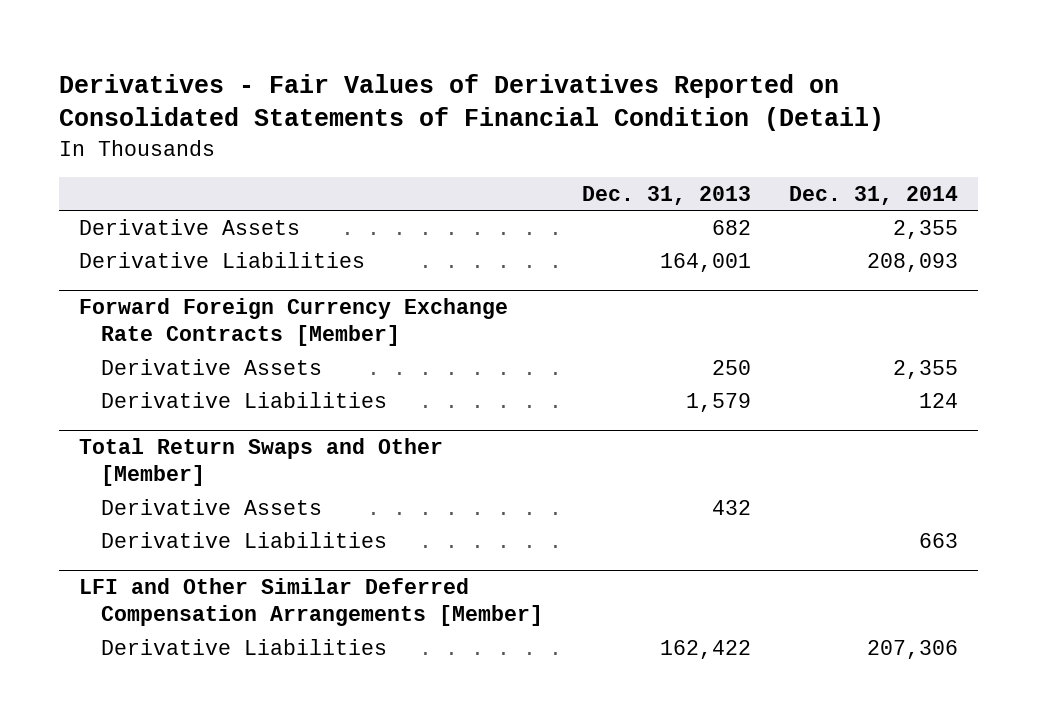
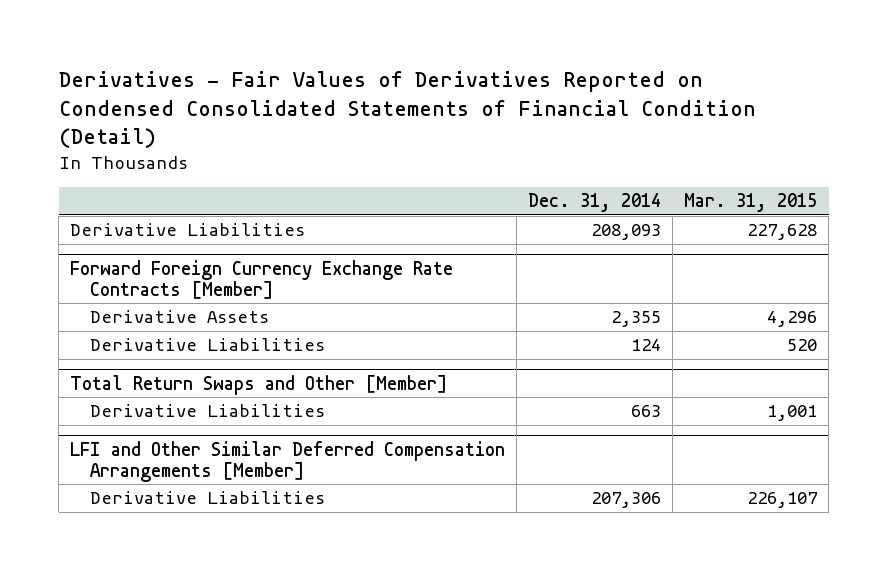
[59,73,885,132] Derivatives - Fair Values of Derivatives Reported on Consolidated Statements of Financial Condition (Detail) -> [58,71,756,149] Derivatives - Fair Values of Derivatives Reported on Condensed Consolidated Statements of Financial Condition (Detail)
[581,185,751,205] Dec. 31, 2013 -> none
none -> [684,193,818,213] Mar. 31, 2015
[78,218,300,235] Derivative Assets -> none
[100,498,322,515] Derivative Assets -> none

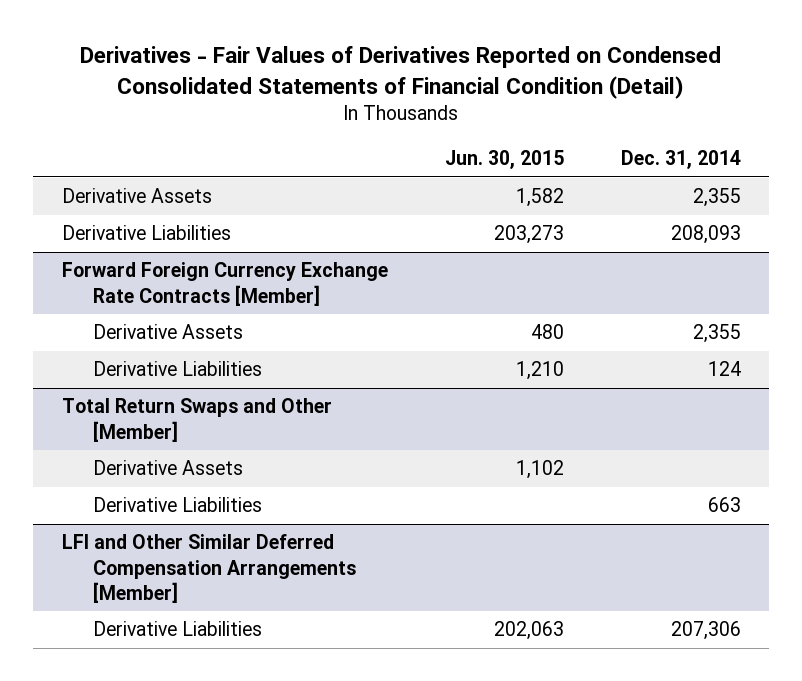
[684,193,818,213] Mar. 31, 2015 -> none
none -> [444,150,564,170] Jun. 30, 2015
none -> [61,188,212,204] Derivative Assets
none -> [92,460,243,476] Derivative Assets

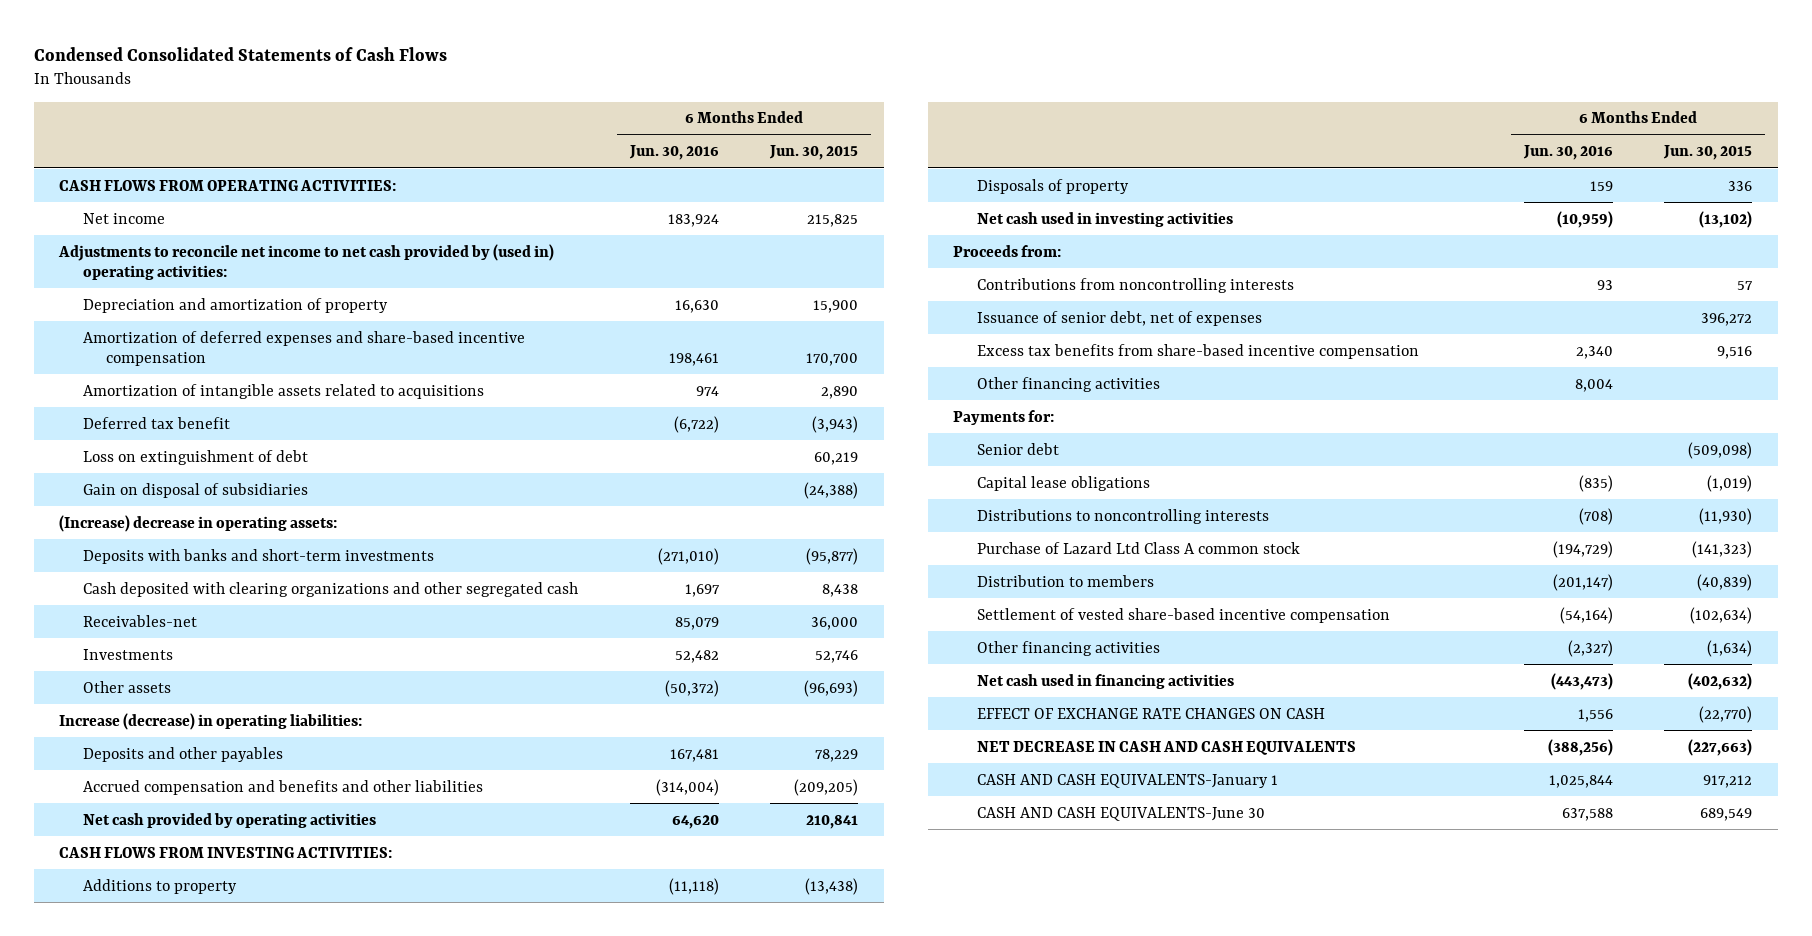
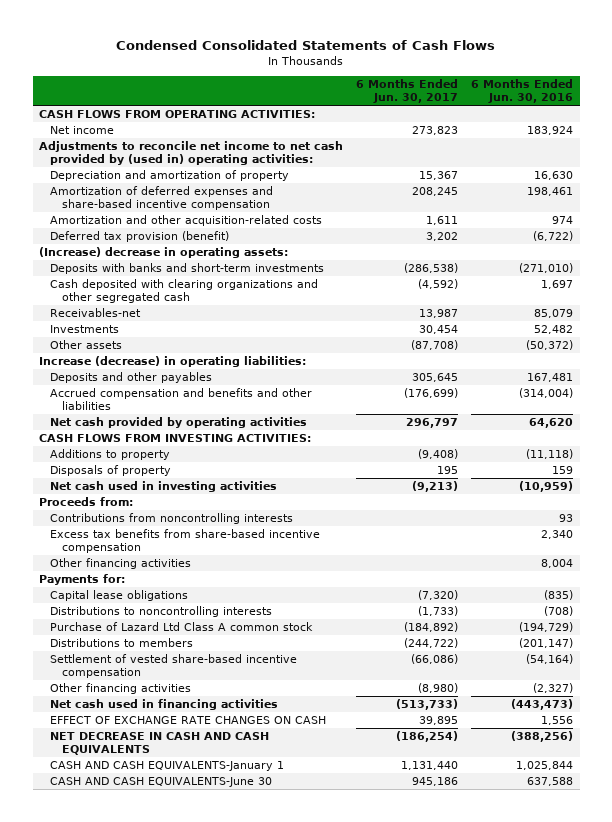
[769,145,859,161] Jun. 30, 2015 -> none
none -> [356,79,459,104] 6 Months Ended Jun. 30, 2017
[82,449,308,465] Loss on extinguishment of debt -> none
[82,482,308,498] Gain on disposal of subsidiaries -> none
[82,383,484,399] Amortization of intangible assets related to acquisitions -> [50,215,323,227] Amortization and other acquisition-related costs
[82,416,230,429] Deferred tax benefit -> [50,231,230,243] Deferred tax provision (benefit)
[976,310,1262,326] Issuance of senior debt, net of expenses -> none
[976,442,1059,455] Senior debt -> none
[976,574,1154,587] Distribution to members -> [50,638,194,648] Distributions to members

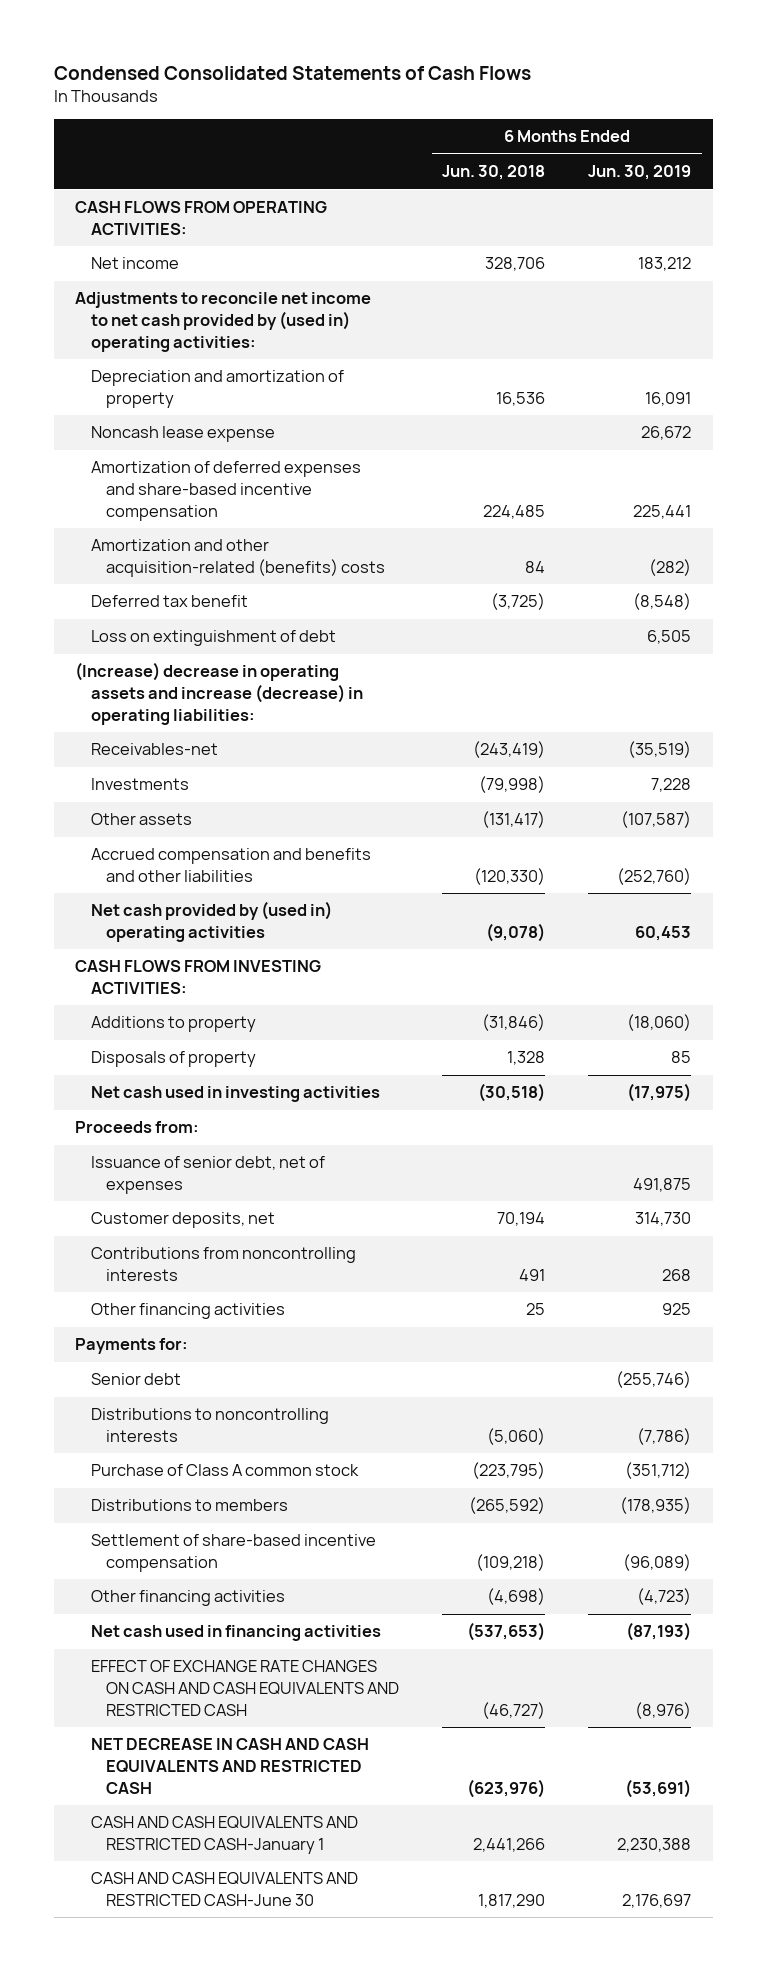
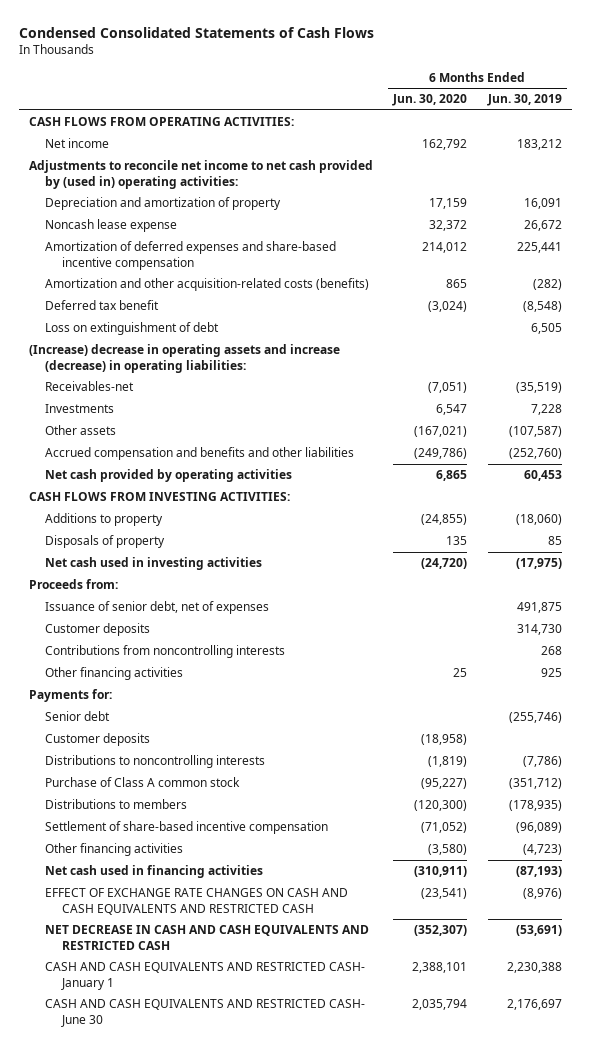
[442,165,546,181] Jun. 30, 2018 -> none
none -> [392,94,468,107] Jun. 30, 2020
[90,539,386,578] Amortization and other acquisition-related (benefits) costs -> [45,278,370,292] Amortization and other acquisition-related costs (benefits)
[90,901,332,943] Net cash provided by (used in) operating activities -> [45,469,293,483] Net cash provided by operating activities
[90,1212,275,1229] Customer deposits, net -> [45,623,151,637] Customer deposits
none -> [45,733,151,747] Customer deposits
[90,1816,358,1855] CASH AND CASH EQUIVALENTS AND RESTRICTED CASH-January 1 -> [45,962,366,990] CASH AND CASH EQUIVALENTS AND RESTRICTED CASH- January 1
[90,1872,358,1907] CASH AND CASH EQUIVALENTS AND RESTRICTED CASH-June 30 -> [45,999,366,1027] CASH AND CASH EQUIVALENTS AND RESTRICTED CASH- June 30

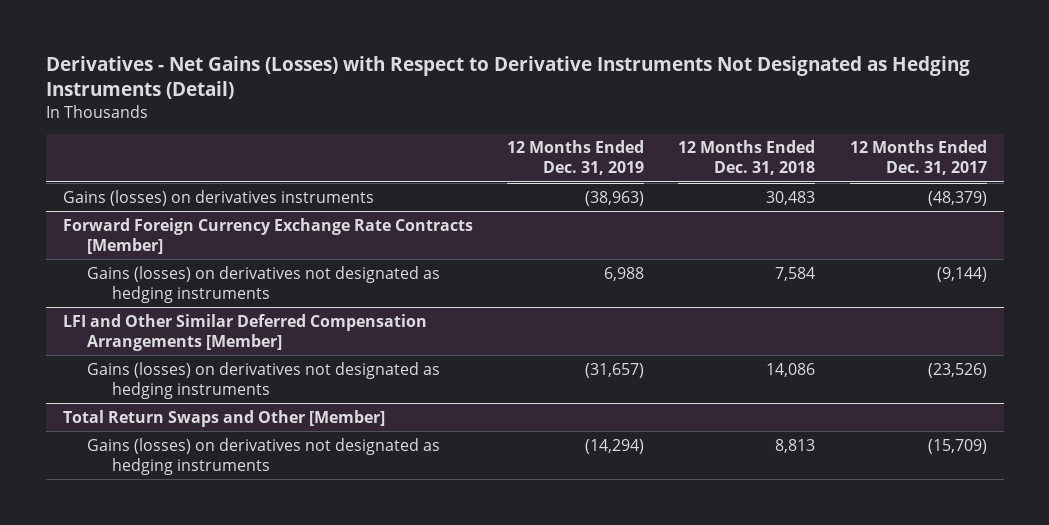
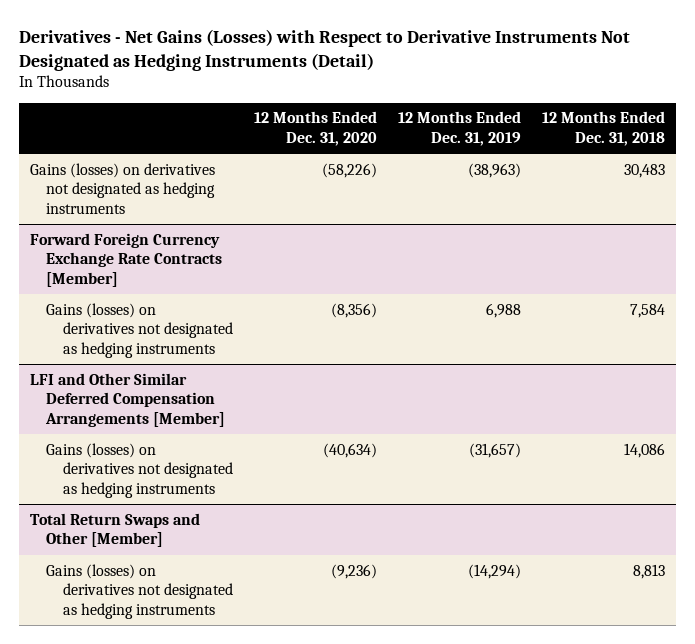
[849,140,987,176] 12 Months Ended Dec. 31, 2017 -> none
none -> [254,111,378,147] 12 Months Ended Dec. 31, 2020
[62,189,374,206] Gains (losses) on derivatives instruments -> [29,162,216,215] Gains (losses) on derivatives not designated as hedging instruments

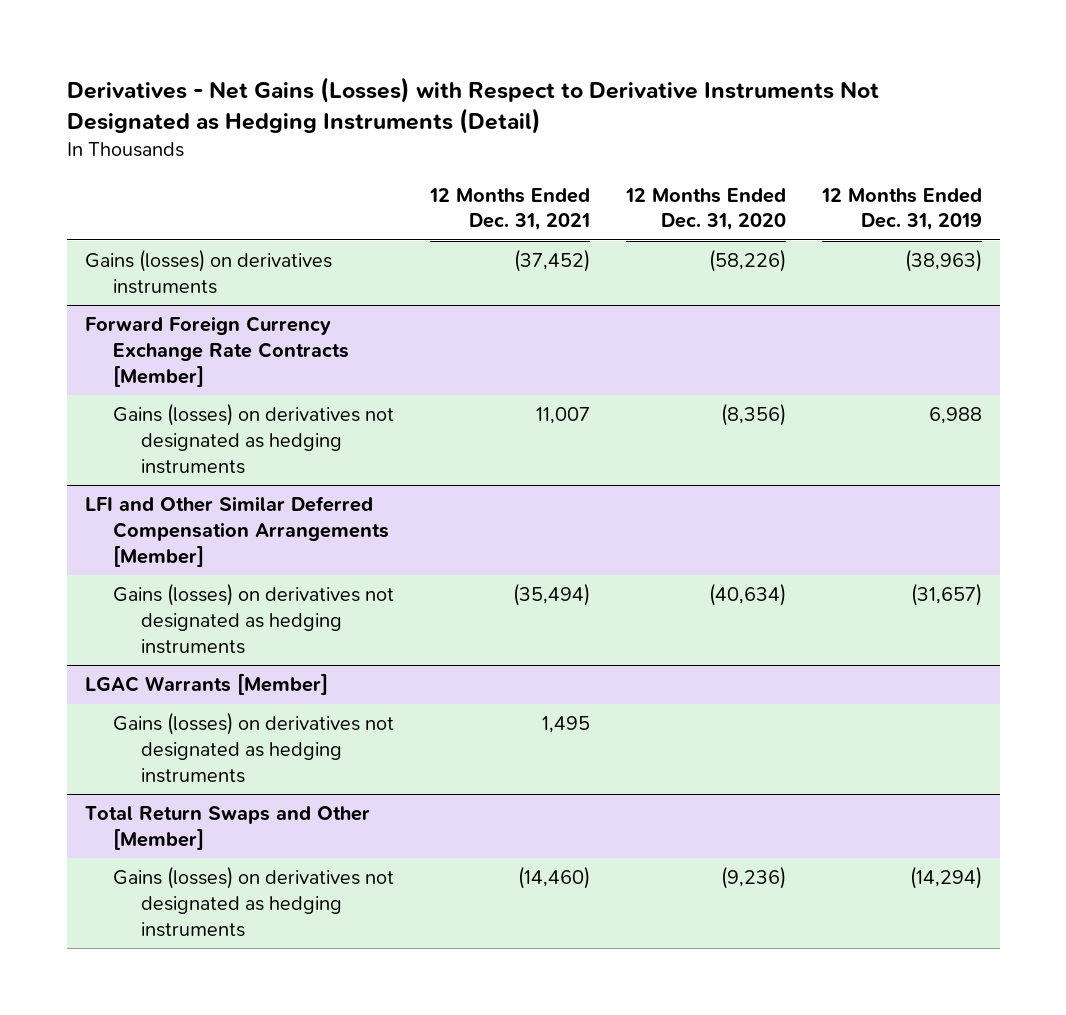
[542,111,666,147] 12 Months Ended Dec. 31, 2018 -> none
none -> [428,187,590,232] 12 Months Ended Dec. 31, 2021
[29,162,216,215] Gains (losses) on derivatives not designated as hedging instruments -> [84,249,332,294] Gains (losses) on derivatives instruments
none -> [84,674,328,696] LGAC Warrants [Member]
none -> [112,712,394,783] Gains (losses) on derivatives not designated as hedging instruments

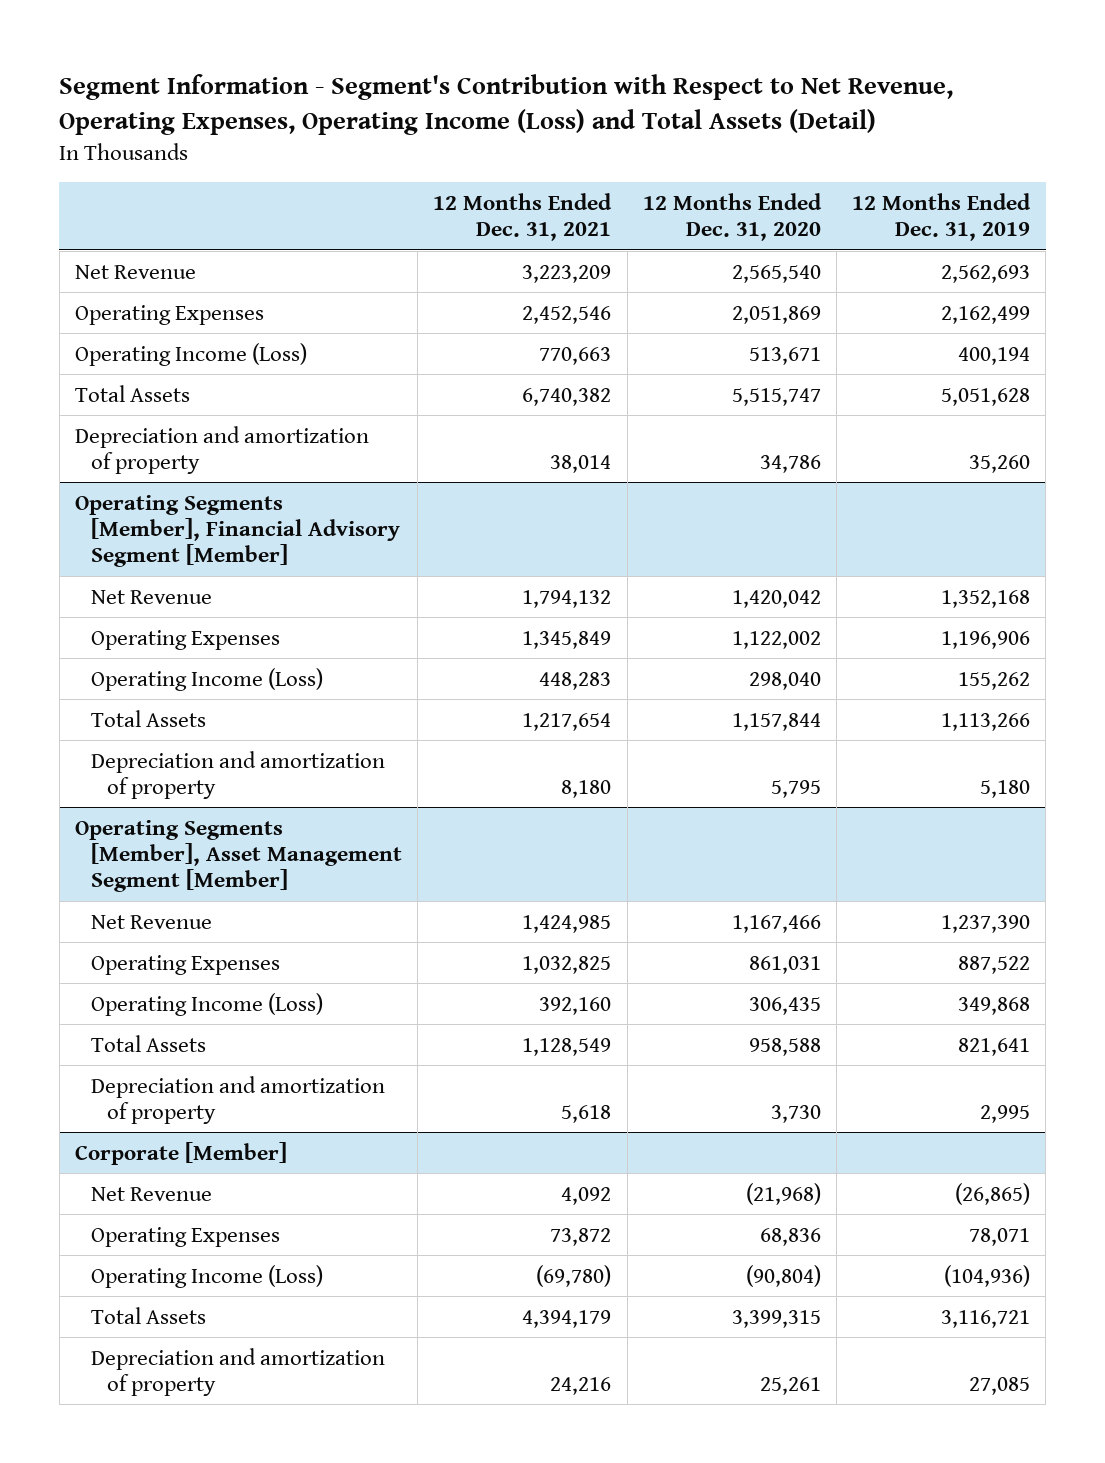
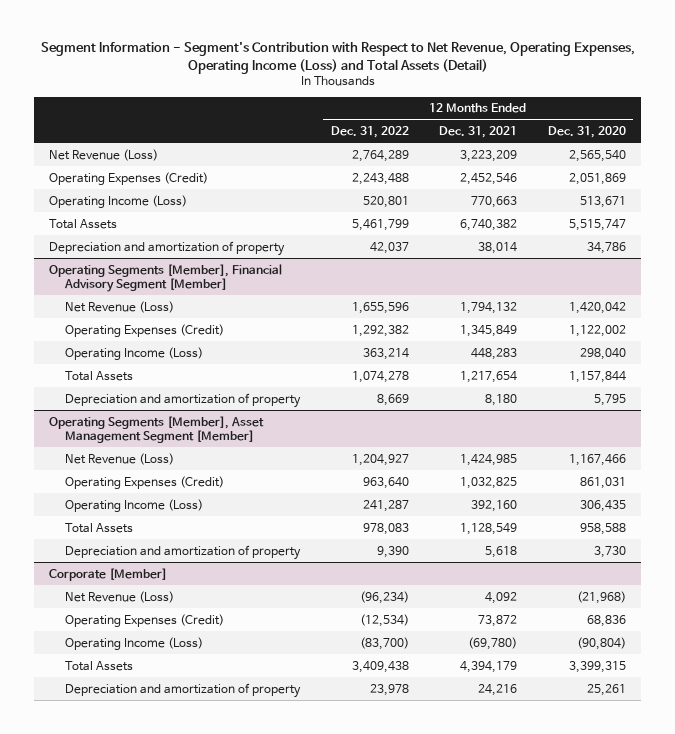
[852,192,1032,242] 12 Months Ended Dec. 31, 2019 -> none
none -> [330,126,409,139] Dec. 31, 2022
[74,264,196,279] Net Revenue -> [49,148,159,161] Net Revenue (Loss)
[74,304,264,325] Operating Expenses -> [49,171,209,185] Operating Expenses (Credit)
[91,589,213,604] Net Revenue -> [65,300,175,313] Net Revenue (Loss)
[91,629,281,650] Operating Expenses -> [65,323,225,337] Operating Expenses (Credit)
[91,914,213,929] Net Revenue -> [65,452,175,465] Net Revenue (Loss)
[91,954,281,975] Operating Expenses -> [65,475,225,489] Operating Expenses (Credit)
[91,1186,213,1201] Net Revenue -> [65,590,175,603] Net Revenue (Loss)
[91,1226,281,1247] Operating Expenses -> [65,613,225,627] Operating Expenses (Credit)

